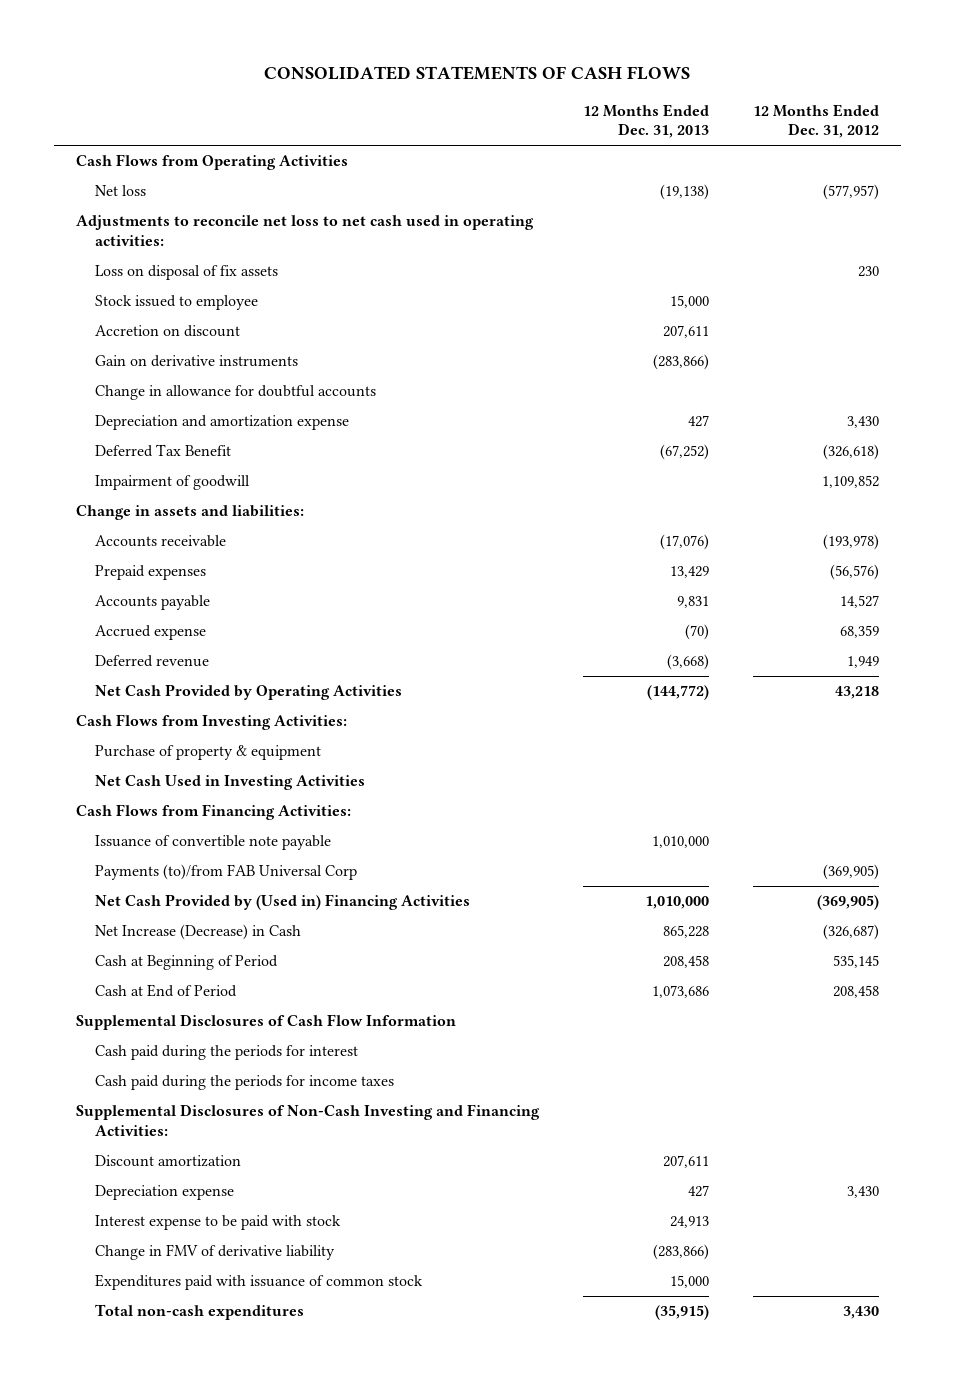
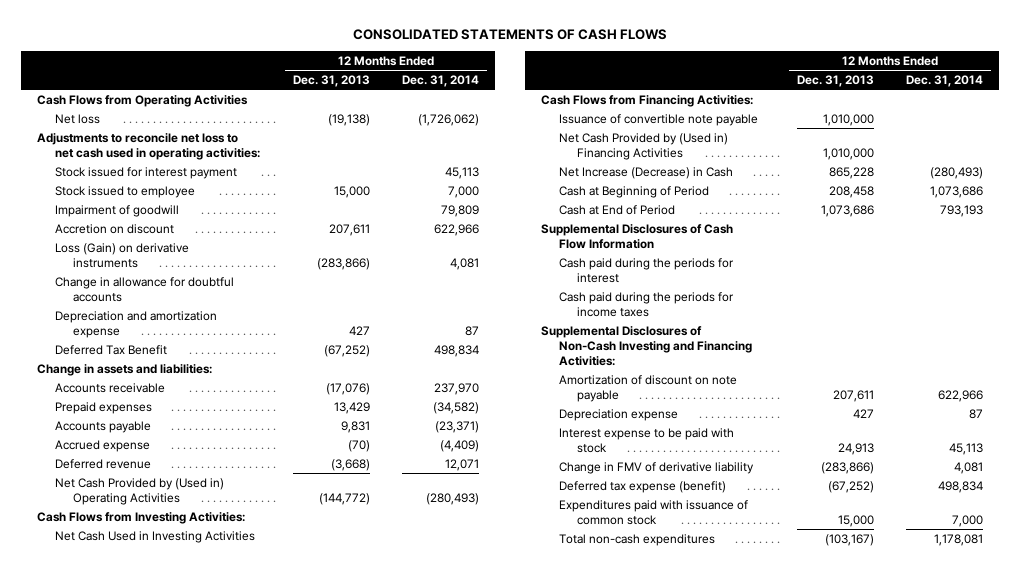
[753,103,880,139] 12 Months Ended Dec. 31, 2012 -> none
none -> [402,74,480,87] Dec. 31, 2014
[94,265,278,281] Loss on disposal of fix assets -> none
none -> [55,166,238,179] Stock issued for interest payment
[94,475,250,491] Impairment of goodwill -> [55,204,180,217] Impairment of goodwill
[94,355,298,368] Gain on derivative instruments -> [55,242,190,268] Loss (Gain) on derivative instruments
[94,684,402,701] Net Cash Provided by Operating Activities -> [55,477,225,505] Net Cash Provided by (Used in) Operating Activities
[94,745,321,761] Purchase of property & equipment -> none
[94,864,357,881] Payments (to)/from FAB Universal Corp -> none
[94,1155,241,1168] Discount amortization -> [559,374,738,402] Amortization of discount on note payable
none -> [559,480,727,493] Deferred tax expense (benefit)
[654,1305,709,1321] (35,915) -> [824,533,874,546] (103,167)

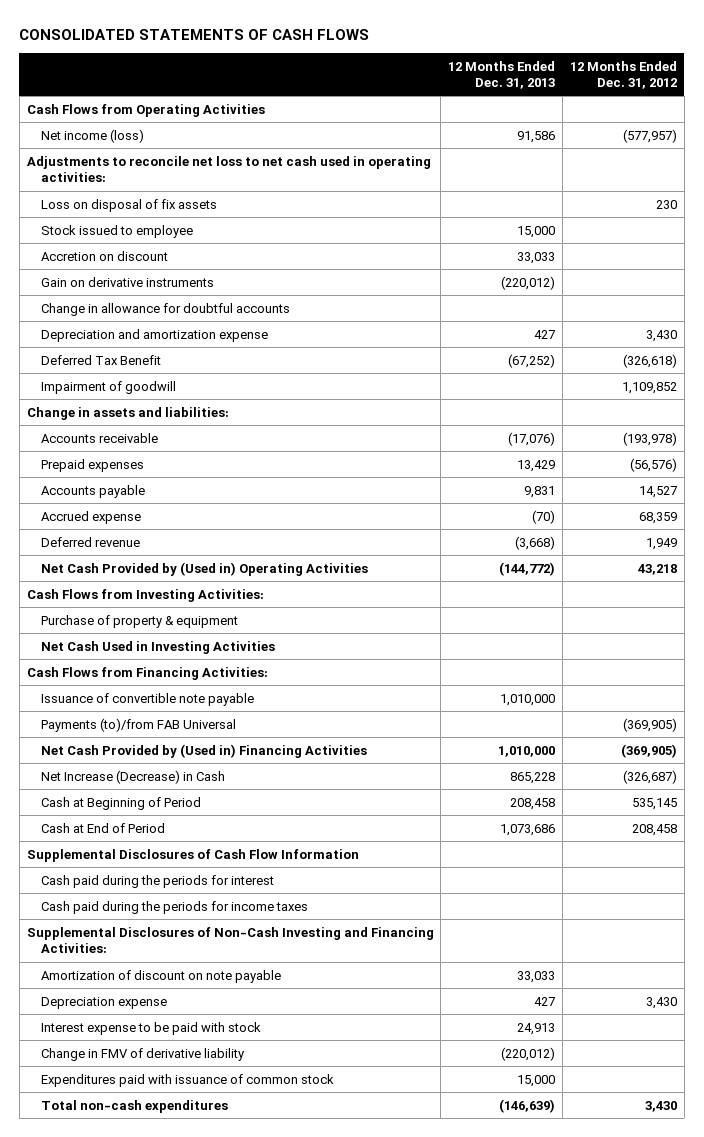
[402,74,480,87] Dec. 31, 2014 -> none
none -> [570,60,678,90] 12 Months Ended Dec. 31, 2012
[55,113,101,124] Net loss -> [40,128,144,143] Net income (loss)
[327,113,370,126] (19,138) -> [517,130,556,143] 91,586
[55,166,238,179] Stock issued for interest payment -> none
none -> [40,198,217,212] Loss on disposal of fix assets
[328,223,370,236] 207,611 -> [517,251,556,264] 33,033
[55,242,190,268] Loss (Gain) on derivative instruments -> [40,276,214,287] Gain on derivative instruments
[316,257,370,270] (283,866) -> [501,275,556,290] (220,012)
[55,204,180,217] Impairment of goodwill -> [40,380,176,394] Impairment of goodwill
none -> [40,614,238,628] Purchase of property & equipment
none -> [40,717,236,732] Payments (to)/from FAB Universal
[832,389,874,402] 207,611 -> [517,970,556,983] 33,033
[559,480,727,493] Deferred tax expense (benefit) -> none
[820,461,874,474] (283,866) -> [501,1046,556,1061] (220,012)
[824,533,874,546] (103,167) -> [499,1098,556,1113] (146,639)

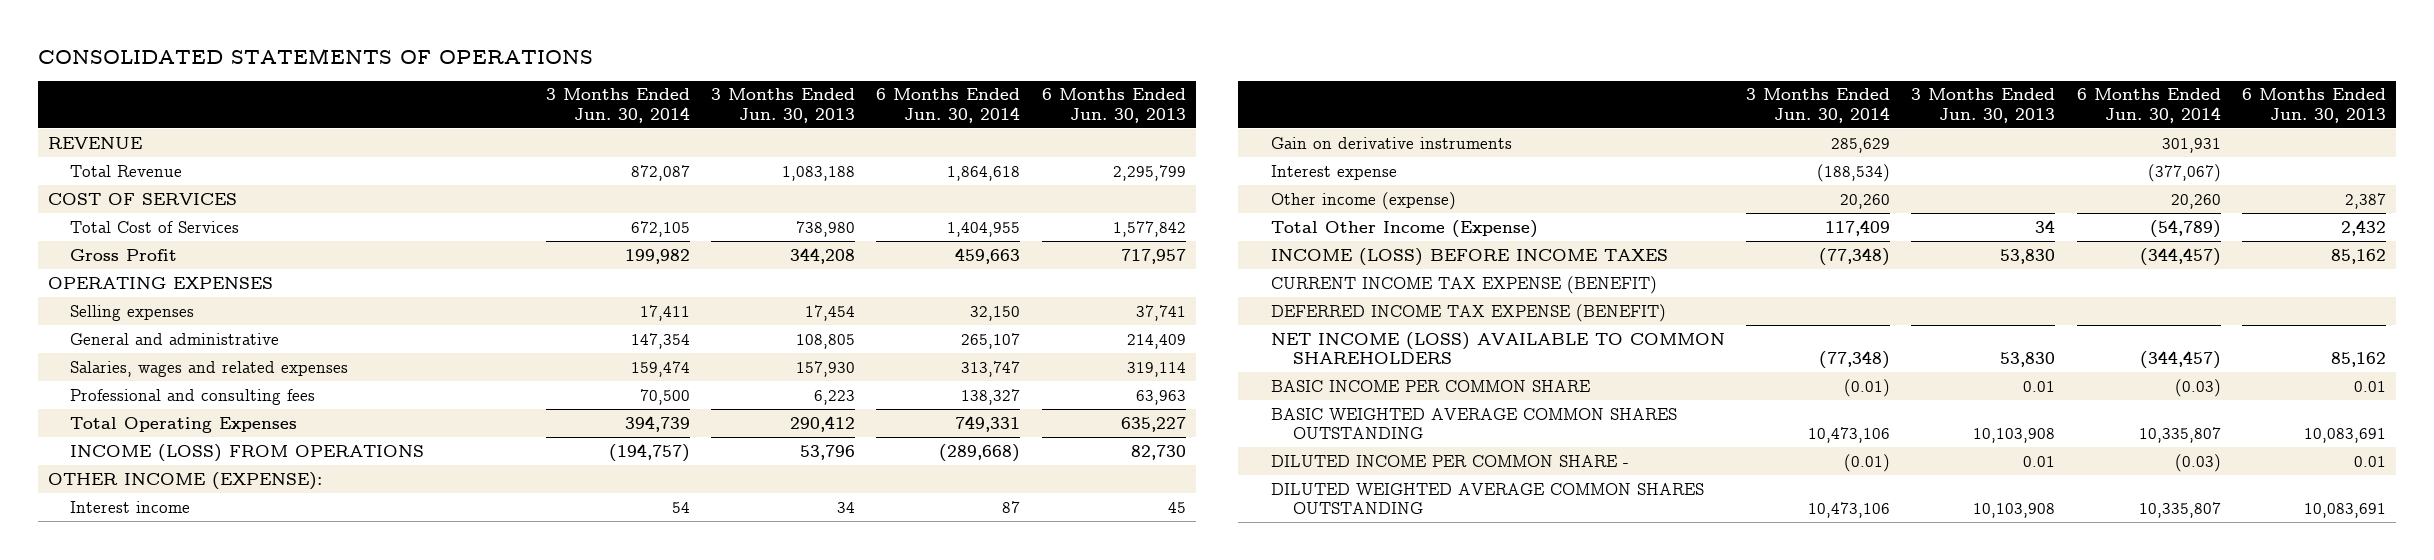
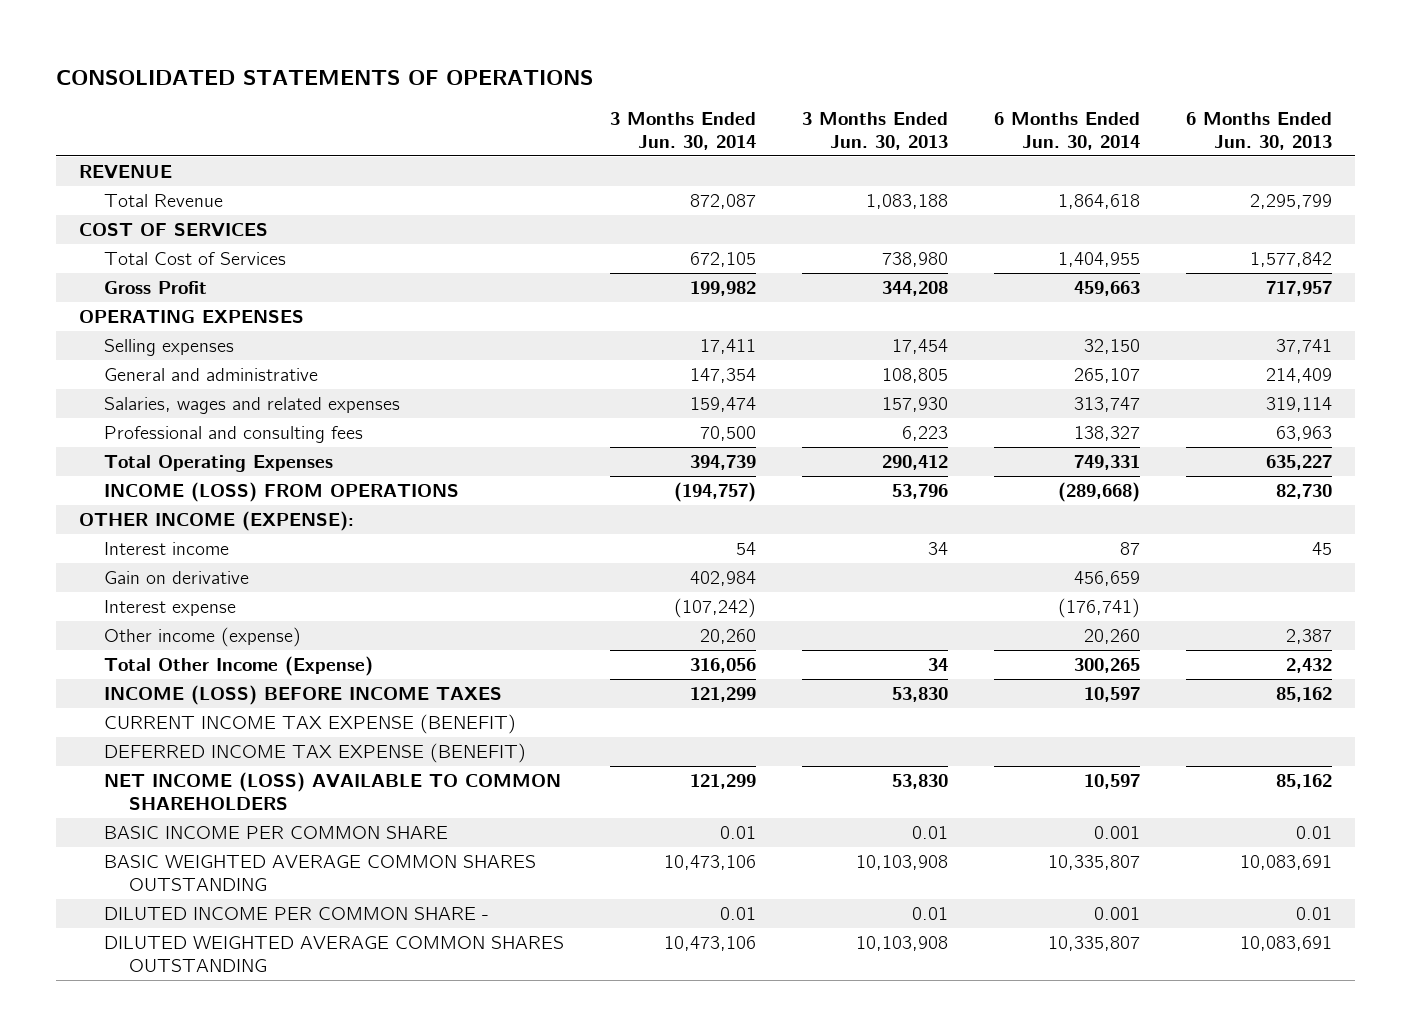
[1270,136,1512,149] Gain on derivative instruments -> [103,571,249,585] Gain on derivative
[1831,137,1891,153] 285,629 -> [690,571,757,587] 402,984
[2161,137,2221,153] 301,931 -> [1074,571,1141,587] 456,659
[1817,163,1891,182] (188,534) -> [674,598,757,619] (107,242)
[2147,163,2221,182] (377,067) -> [1058,598,1141,619] (176,741)
[1825,219,1891,236] 117,409 -> [690,658,757,674] 316,056
[2149,219,2221,238] (54,789) -> [1074,658,1141,674] 300,265
[1819,247,1891,266] (77,348) -> [690,687,757,703] 121,299
[2139,247,2221,266] (344,457) -> [1084,687,1141,703] 10,597
[1819,351,1891,370] (77,348) -> [690,774,757,790] 121,299
[2139,351,2221,370] (344,457) -> [1084,774,1141,790] 10,597
[1844,378,1891,397] (0.01) -> [720,826,757,840] 0.01
[2174,378,2221,397] (0.03) -> [1094,826,1141,840] 0.001
[1844,453,1891,472] (0.01) -> [720,907,757,921] 0.01
[2174,453,2221,472] (0.03) -> [1094,907,1141,921] 0.001

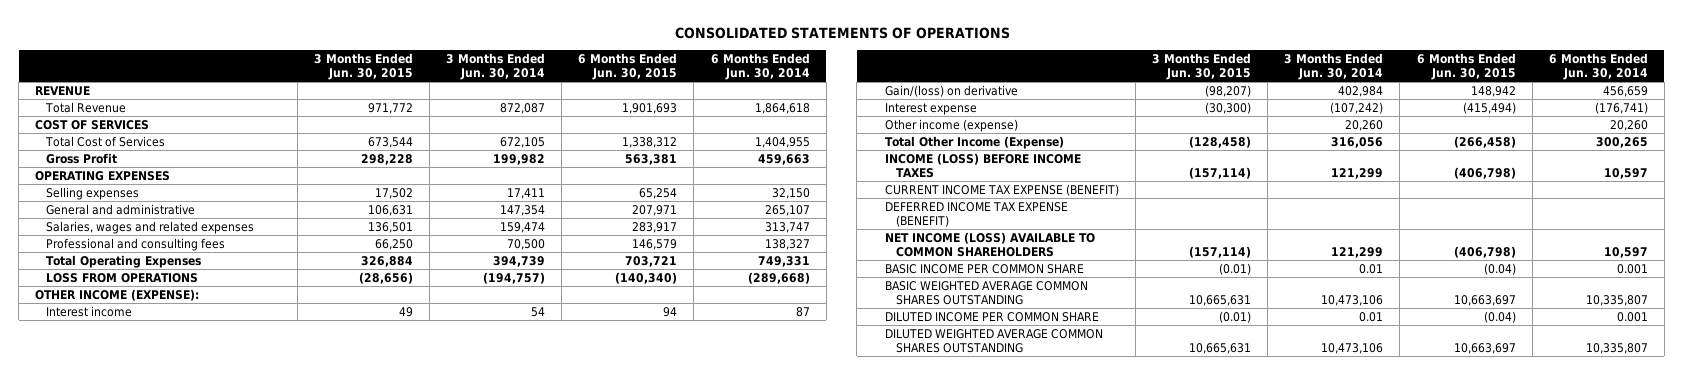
[802,112,949,151] 3 Months Ended Jun. 30, 2013 -> none
[1186,112,1333,151] 6 Months Ended Jun. 30, 2013 -> none
none -> [313,53,413,81] 3 Months Ended Jun. 30, 2015
none -> [578,53,678,81] 6 Months Ended Jun. 30, 2015
[103,482,459,503] INCOME (LOSS) FROM OPERATIONS -> [46,273,199,284] LOSS FROM OPERATIONS
[103,571,249,585] Gain on derivative -> [884,85,1018,98] Gain/(loss) on derivative
[103,907,489,921] DILUTED INCOME PER COMMON SHARE - -> [884,312,1099,323] DILUTED INCOME PER COMMON SHARE

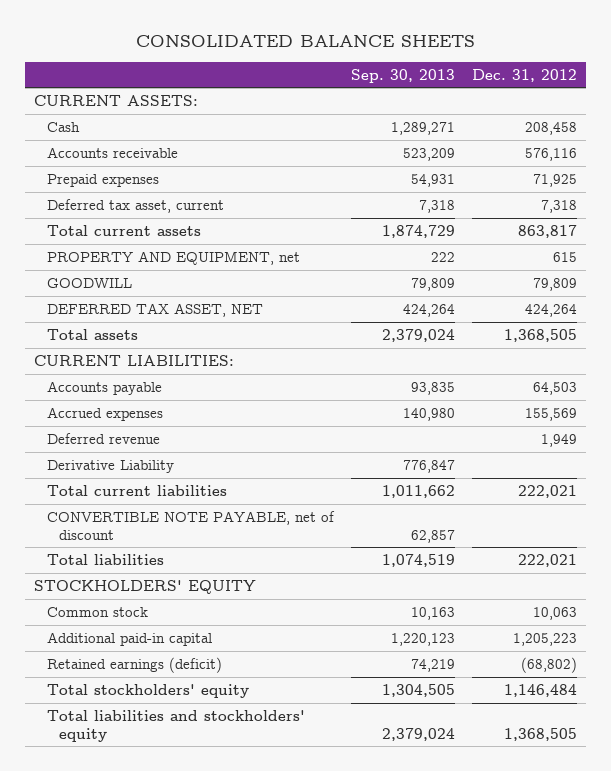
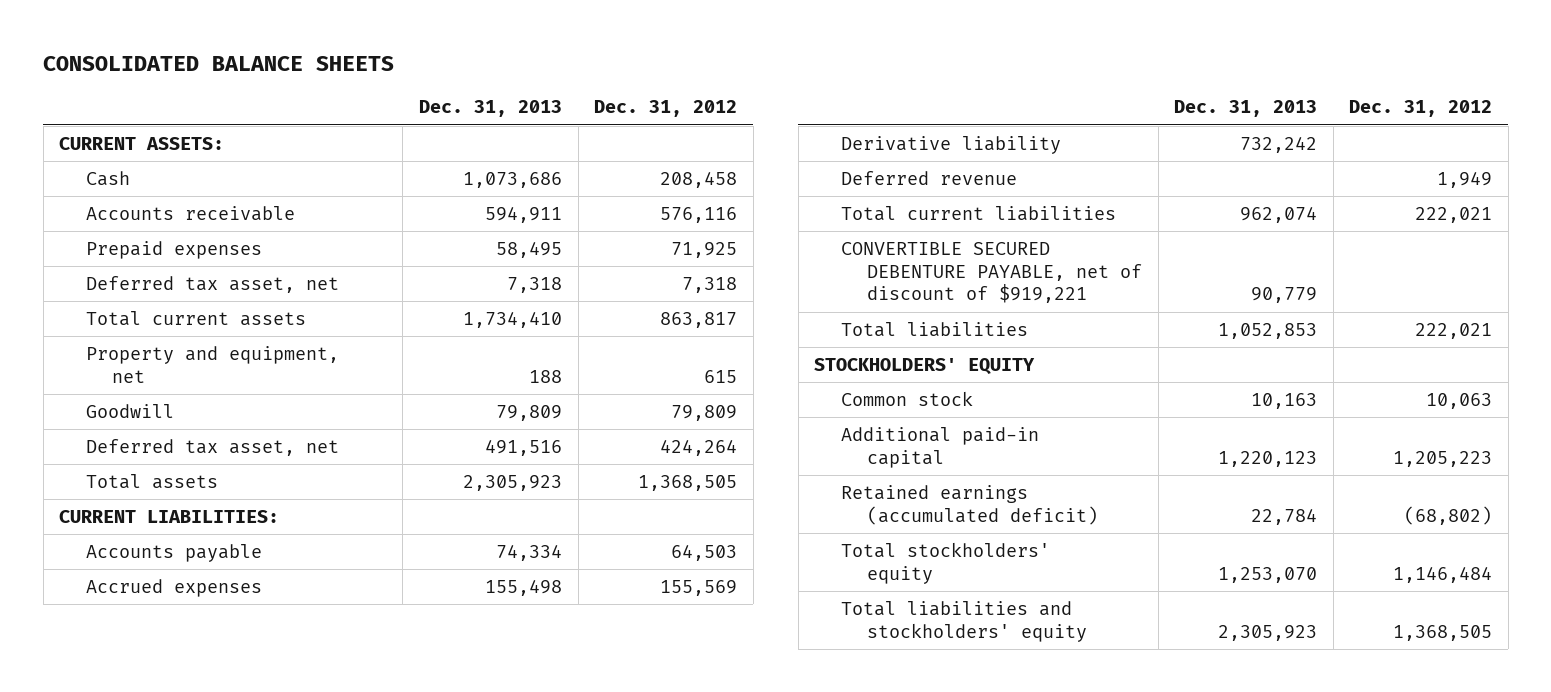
[351,68,456,83] Sep. 30, 2013 -> none
none -> [419,100,563,118] Dec. 31, 2013
[46,198,224,213] Deferred tax asset, current -> [85,276,339,294] Deferred tax asset, net
[46,250,300,265] PROPERTY AND EQUIPMENT, net -> [85,346,339,383] Property and equipment, net
[46,277,132,288] GOODWILL -> [85,404,174,419] Goodwill
[46,302,263,317] DEFERRED TAX ASSET, NET -> [85,439,339,457] Deferred tax asset, net
none -> [840,136,1061,155] Derivative liability
[46,459,174,473] Derivative Liability -> none
[46,510,335,540] CONVERTIBLE NOTE PAYABLE, net of discount -> [840,242,1143,304] CONVERTIBLE SECURED DEBENTURE PAYABLE, net of discount of $919,221
[46,656,222,673] Retained earnings (deficit) -> [840,485,1099,525] Retained earnings (accumulated deficit)

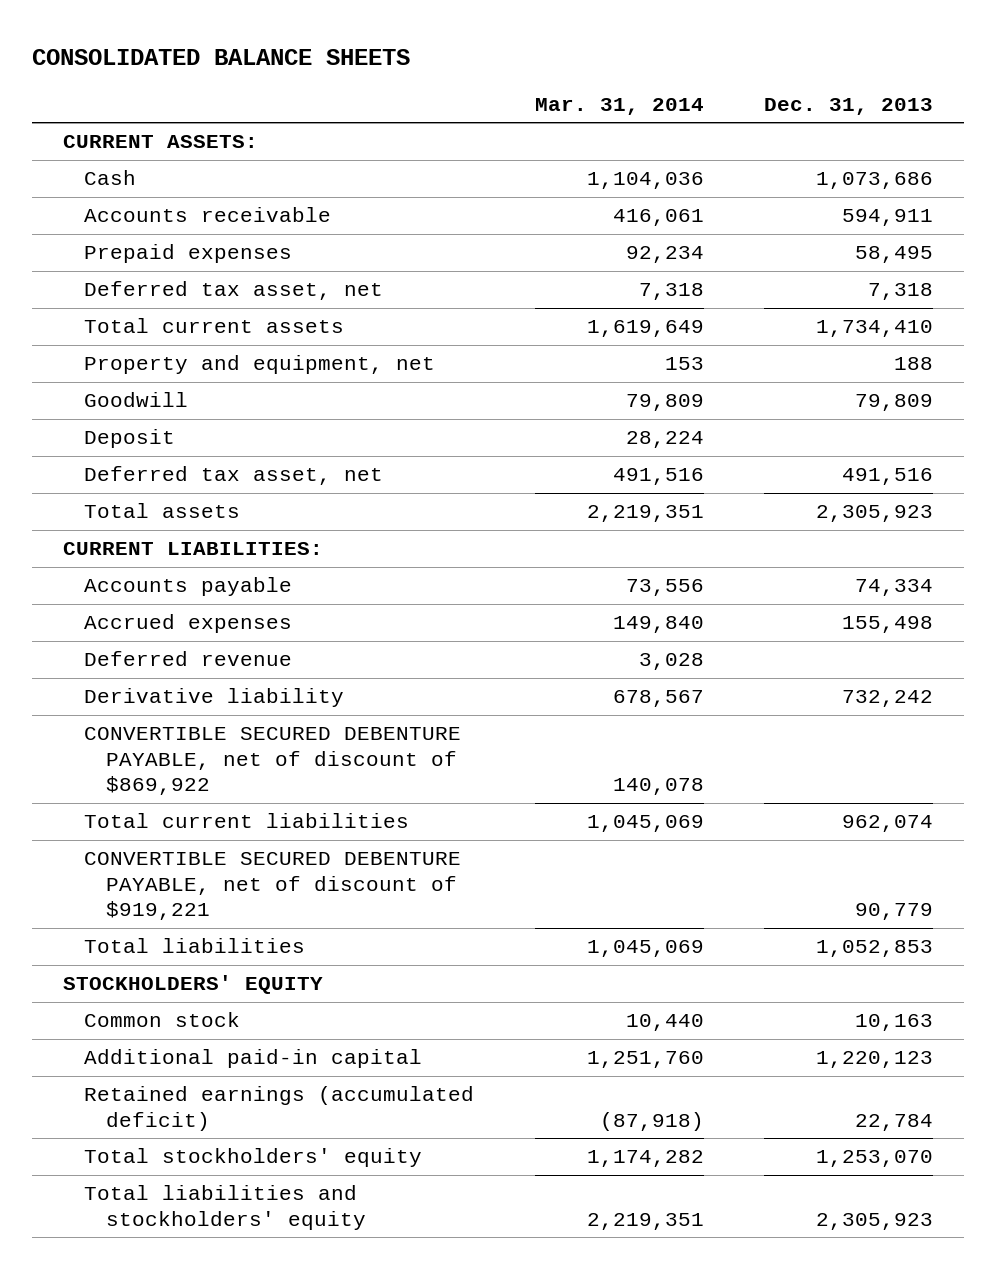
[594,100,738,118] Dec. 31, 2012 -> none
none -> [534,97,704,115] Mar. 31, 2014
none -> [84,429,176,449] Deposit
[840,136,1061,155] Derivative liability -> [84,688,345,708] Derivative liability
none -> [84,727,462,796] CONVERTIBLE SECURED DEBENTURE PAYABLE, net of discount of $869,922

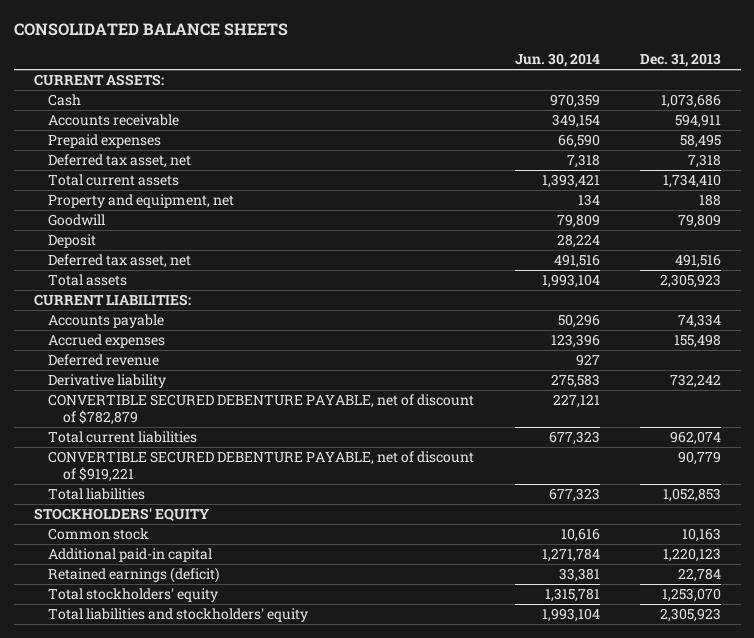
[534,97,704,115] Mar. 31, 2014 -> none
none -> [514,53,600,68] Jun. 30, 2014
[84,727,462,796] CONVERTIBLE SECURED DEBENTURE PAYABLE, net of discount of $869,922 -> [48,394,475,426] CONVERTIBLE SECURED DEBENTURE PAYABLE, net of discount of $782,879
[84,1086,475,1131] Retained earnings (accumulated deficit) -> [48,567,220,584] Retained earnings (deficit)

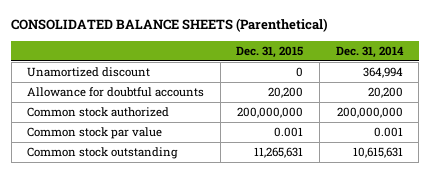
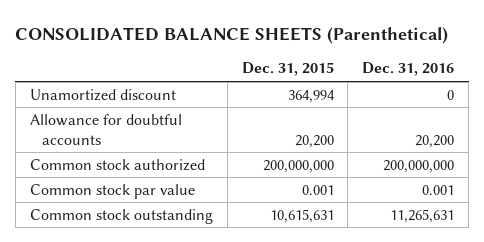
[335,45,404,58] Dec. 31, 2014 -> none
none -> [362,62,455,77] Dec. 31, 2016
[296,67,304,78] 0 -> [287,89,335,103] 364,994
[254,147,304,159] 11,265,631 -> [269,208,334,223] 10,615,631

